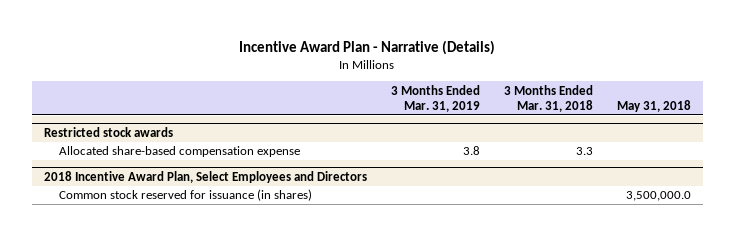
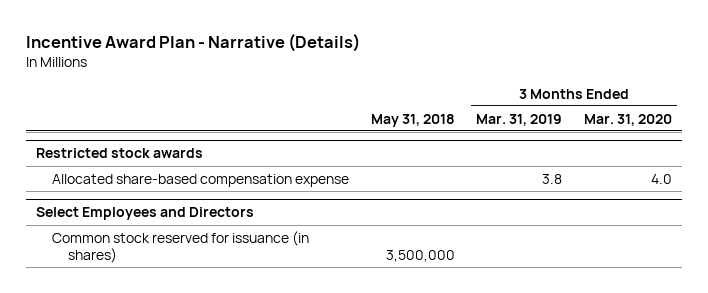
[503,84,593,112] 3 Months Ended Mar. 31, 2018 -> none
none -> [583,113,672,126] Mar. 31, 2020
[43,170,367,183] 2018 Incentive Award Plan, Select Employees and Directors -> [36,207,255,221] Select Employees and Directors
[625,191,691,202] 3,500,000.0 -> [385,250,455,263] 3,500,000

